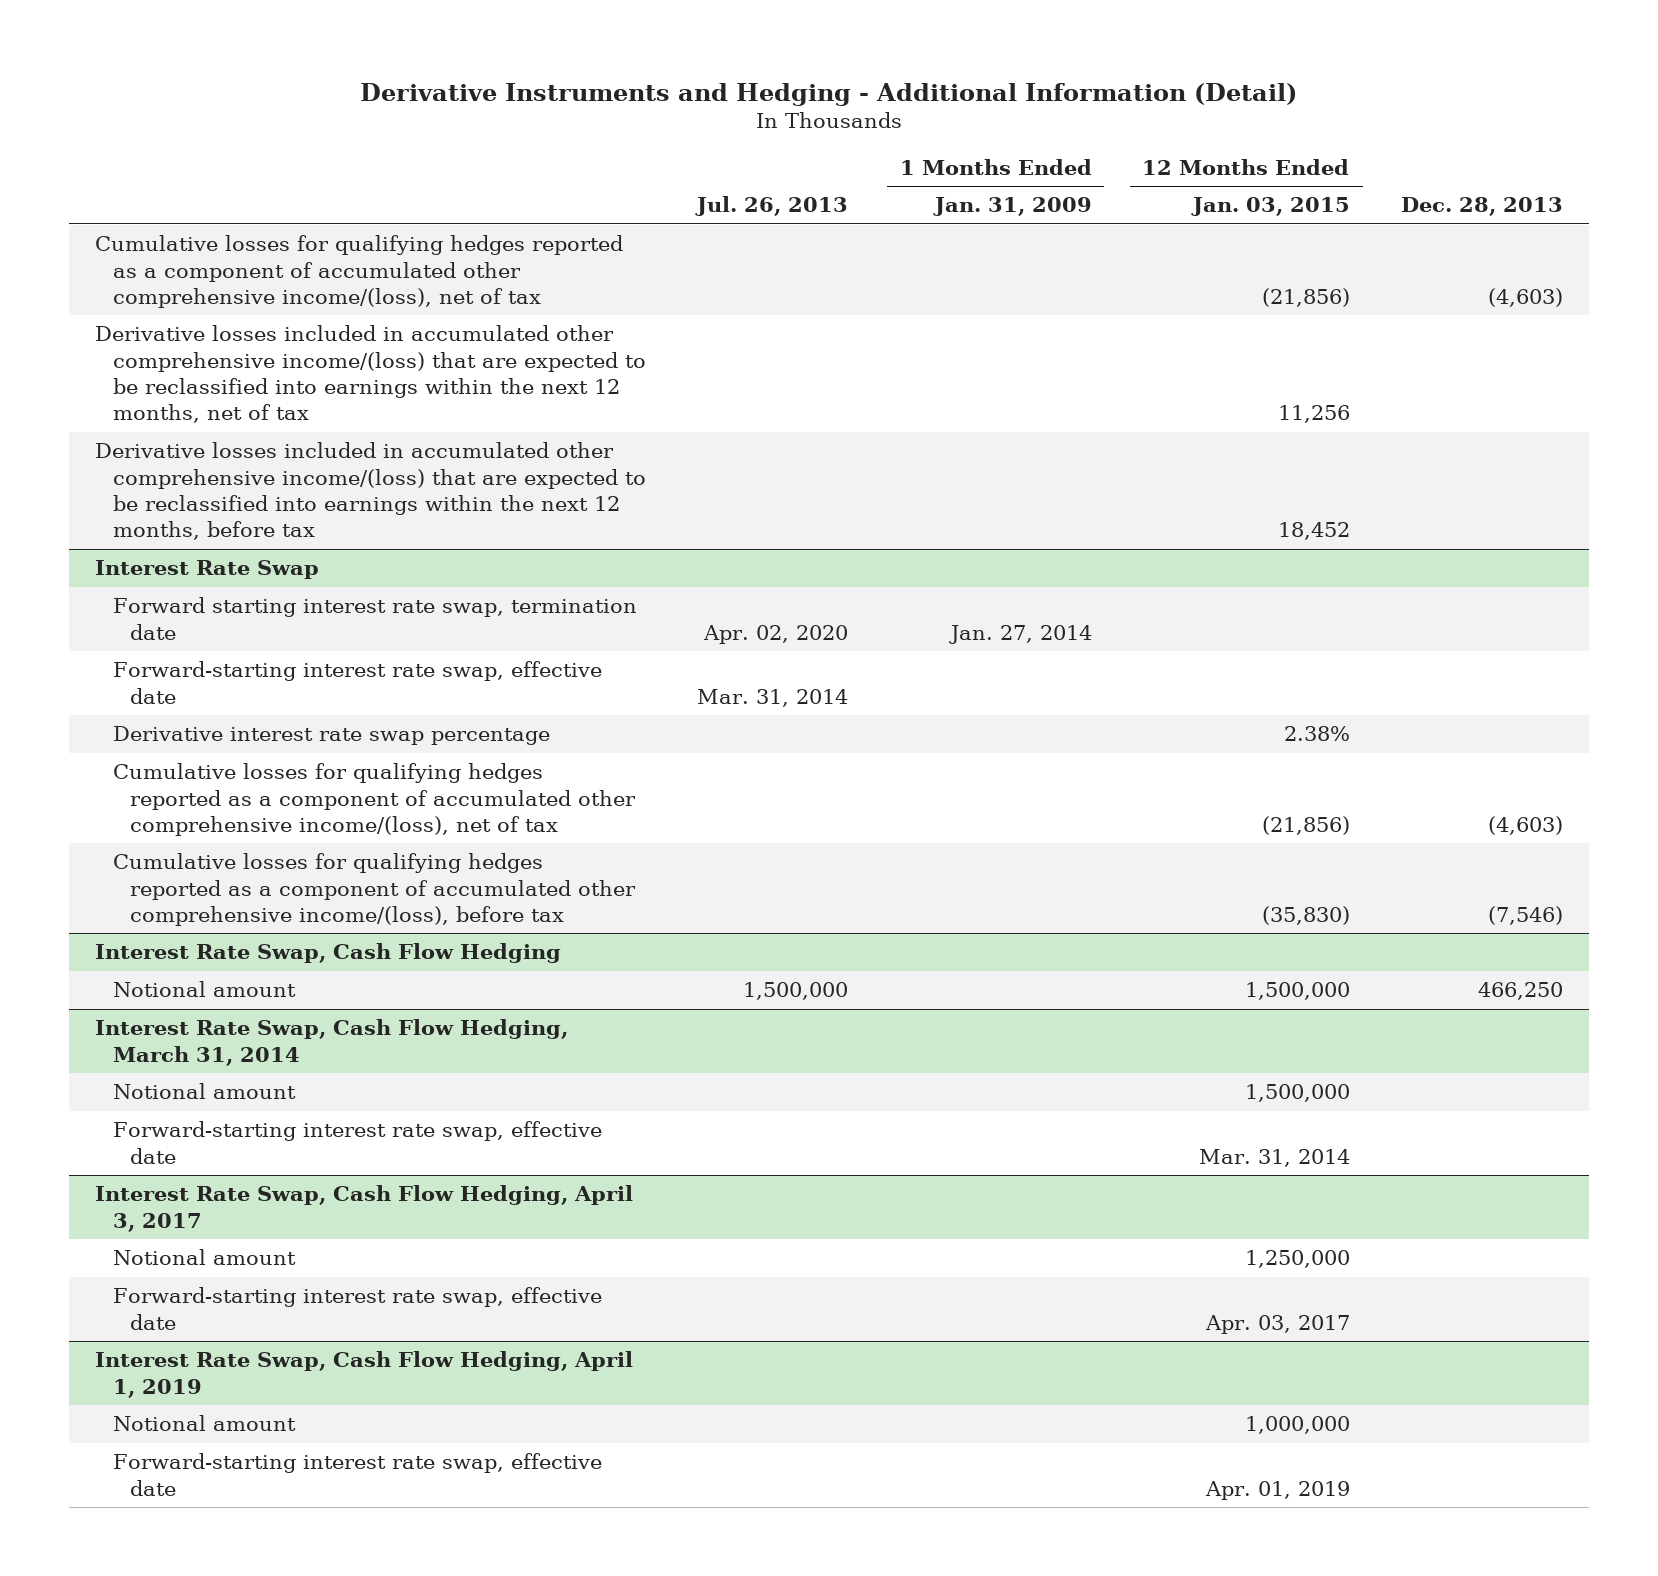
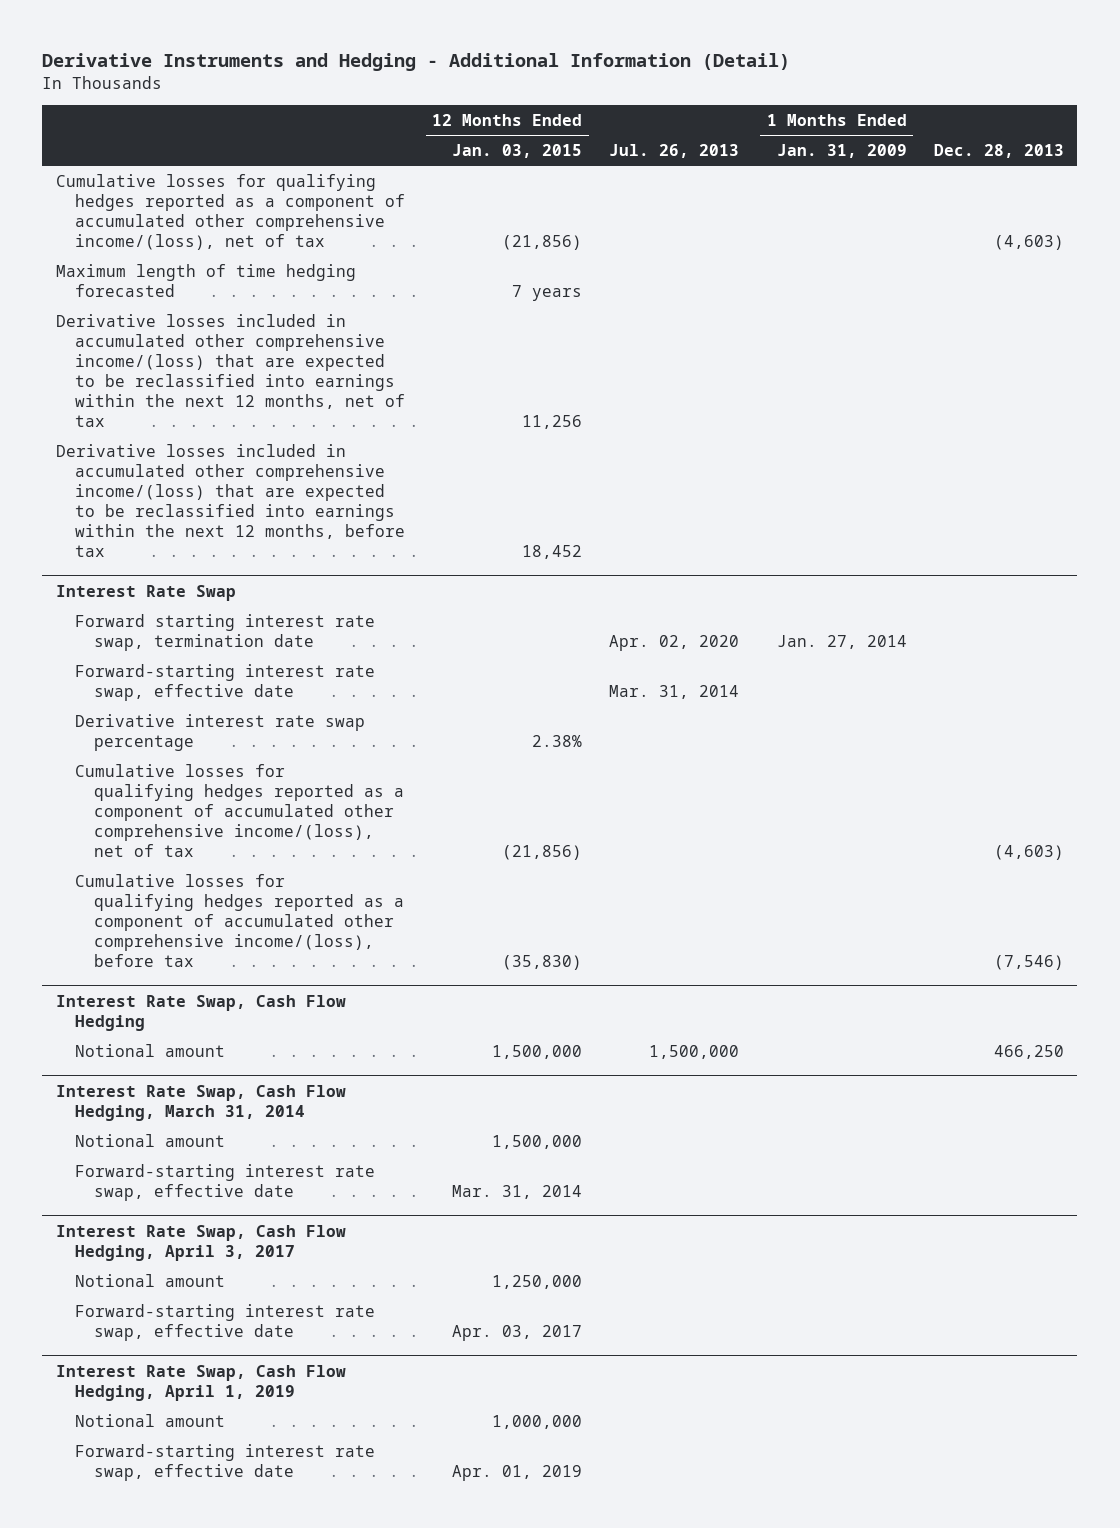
none -> [55,263,356,297] Maximum length of time hedging forecasted

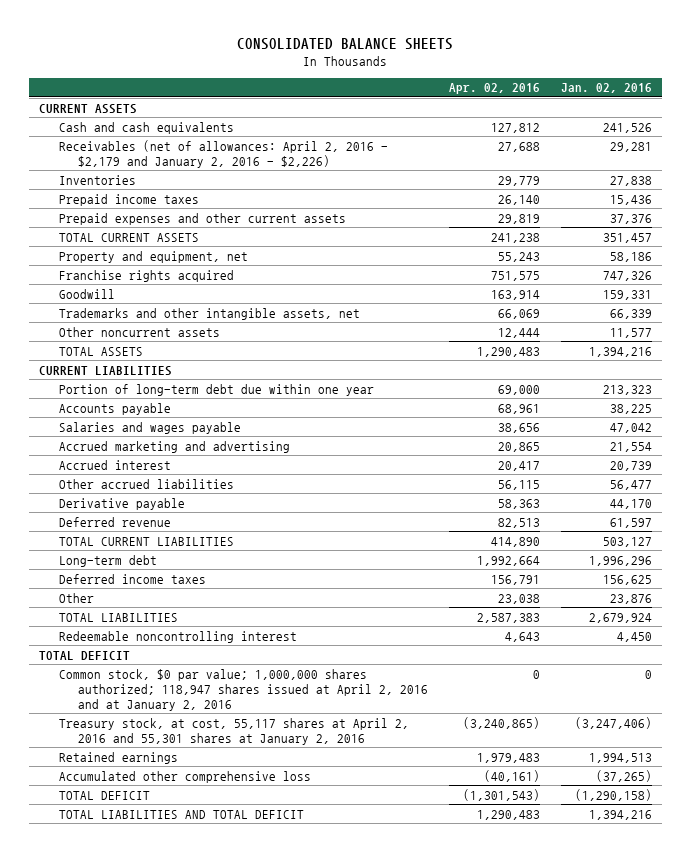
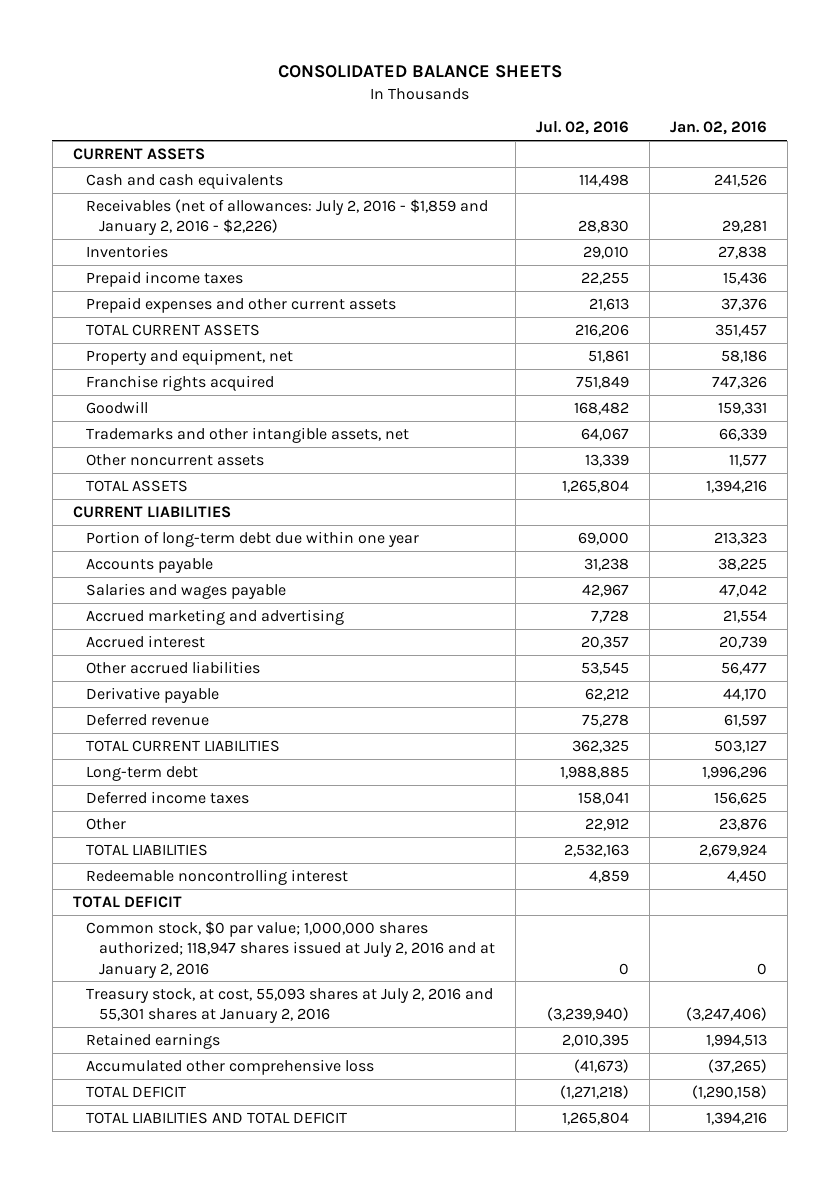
[449,83,541,95] Apr. 02, 2016 -> none
none -> [535,121,629,136] Jul. 02, 2016
[58,139,388,168] Receivables (net of allowances: April 2, 2016 - $2,179 and January 2, 2016 - $2,226) -> [86,198,489,236] Receivables (net of allowances: July 2, 2016 - $1,859 and January 2, 2016 - $2,226)
[58,668,429,711] Common stock, $0 par value; 1,000,000 shares authorized; 118,947 shares issued at April 2, 2016 and at January 2, 2016 -> [86,920,496,978] Common stock, $0 par value; 1,000,000 shares authorized; 118,947 shares issued at July 2, 2016 and at January 2, 2016
[58,717,409,745] Treasury stock, at cost, 55,117 shares at April 2, 2016 and 55,301 shares at January 2, 2016 -> [86,987,494,1024] Treasury stock, at cost, 55,093 shares at July 2, 2016 and 55,301 shares at January 2, 2016

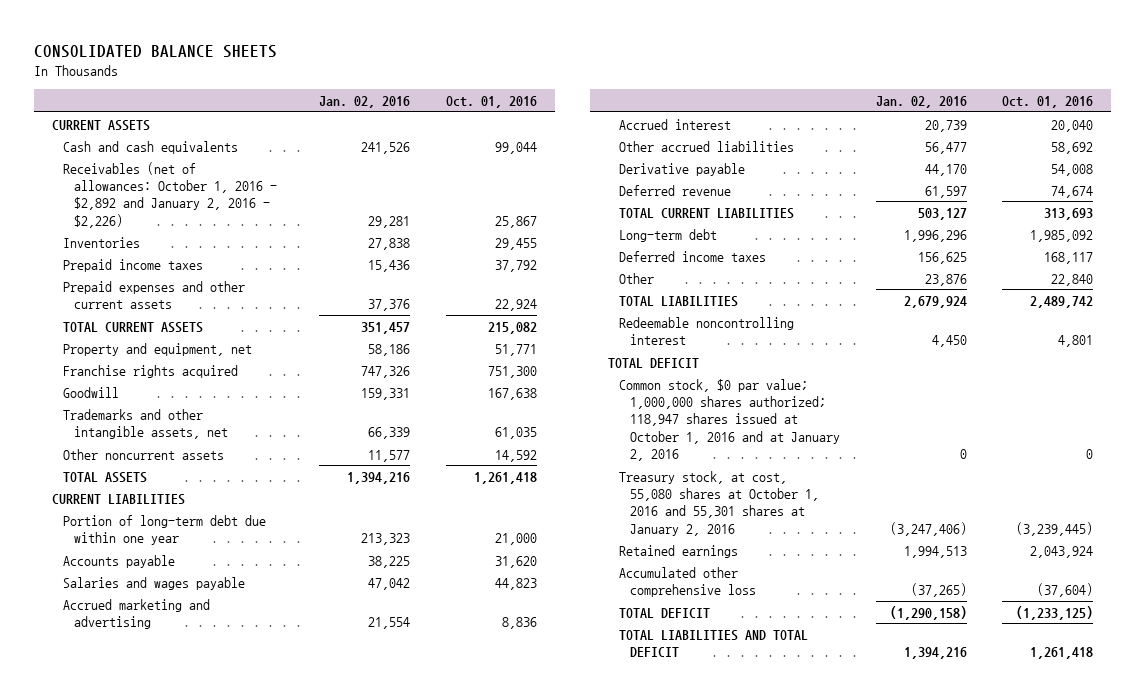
[535,121,629,136] Jul. 02, 2016 -> none
none -> [446,96,538,109] Oct. 01, 2016
[86,198,489,236] Receivables (net of allowances: July 2, 2016 - $1,859 and January 2, 2016 - $2,226) -> [62,161,277,228] Receivables (net of allowances: October 1, 2016 - $2,892 and January 2, 2016 - $2,226)
[86,920,496,978] Common stock, $0 par value; 1,000,000 shares authorized; 118,947 shares issued at July 2, 2016 and at January 2, 2016 -> [619,378,841,461] Common stock, $0 par value; 1,000,000 shares authorized; 118,947 shares issued at October 1, 2016 and at January 2, 2016
[86,987,494,1024] Treasury stock, at cost, 55,093 shares at July 2, 2016 and 55,301 shares at January 2, 2016 -> [619,470,820,536] Treasury stock, at cost, 55,080 shares at October 1, 2016 and 55,301 shares at January 2, 2016

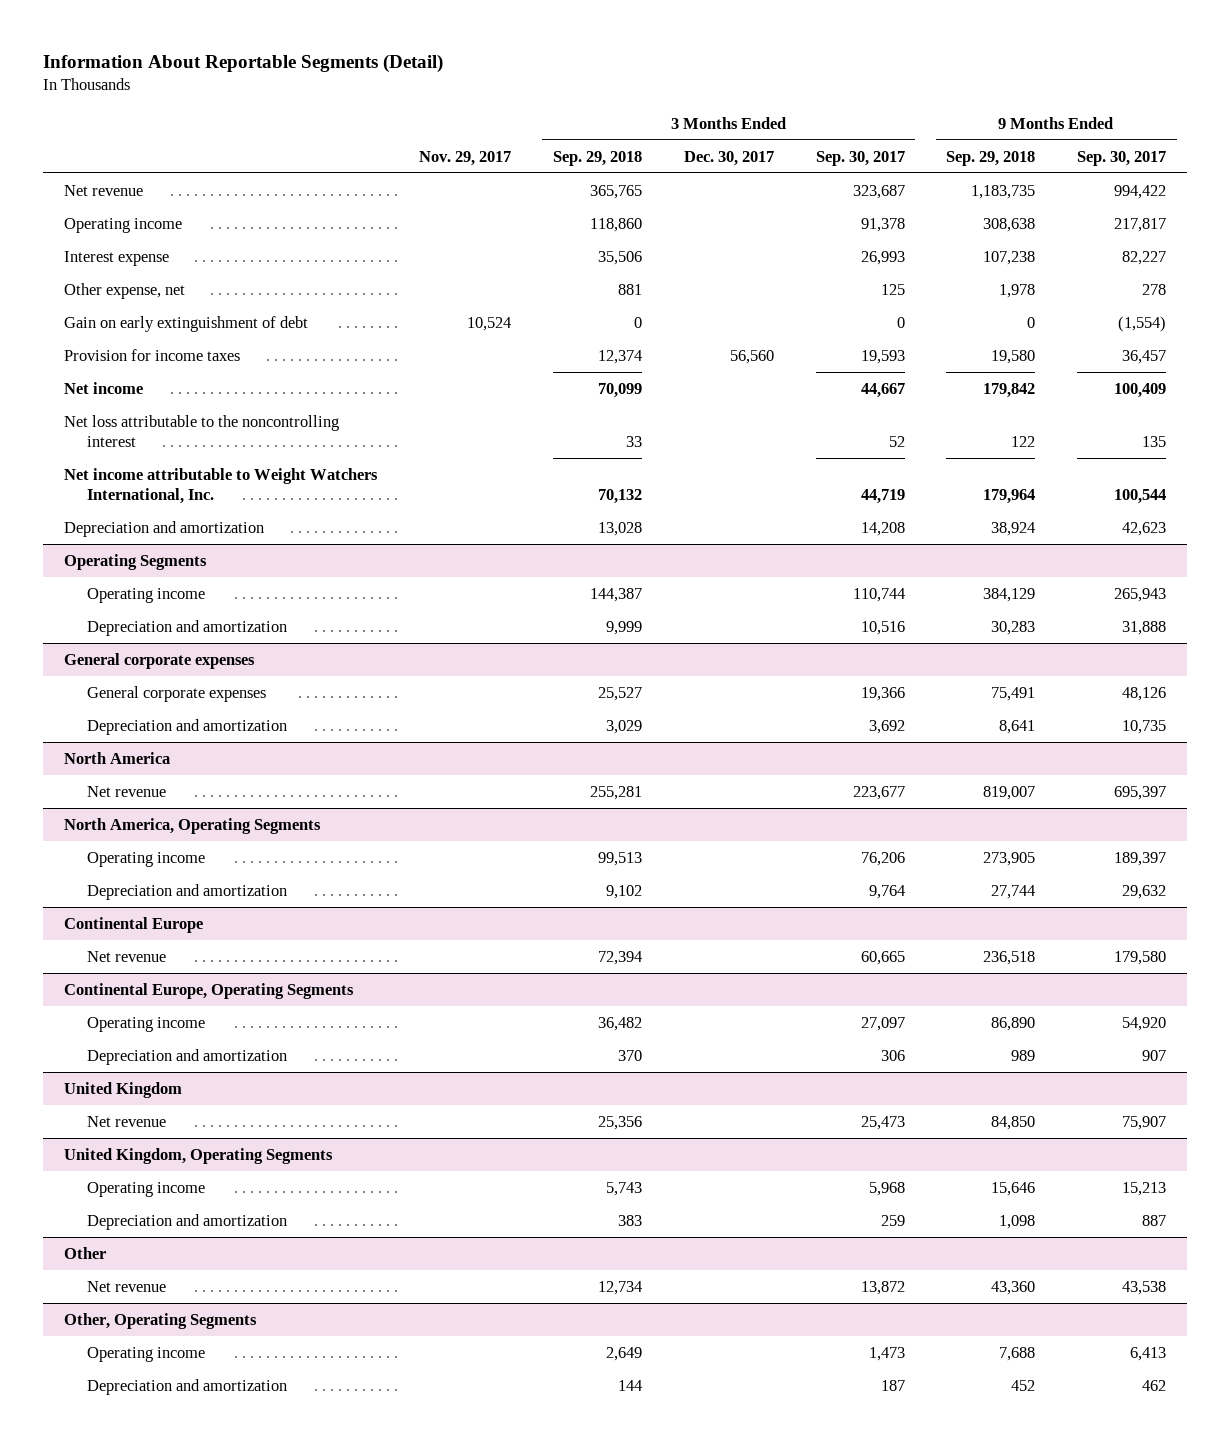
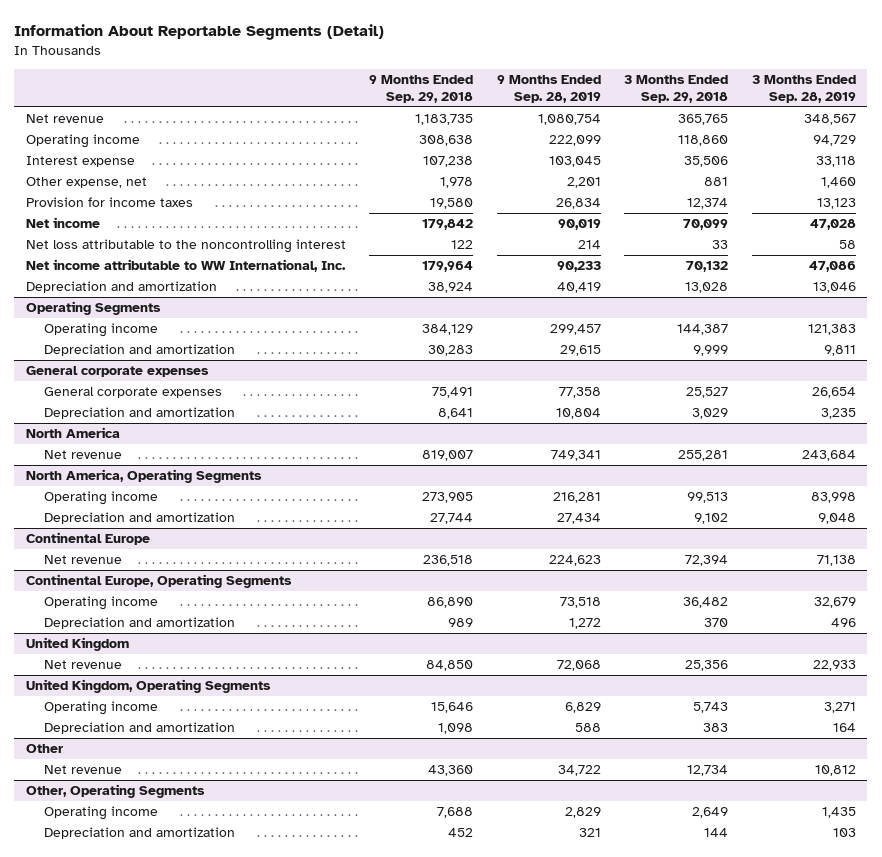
[418,150,511,166] Nov. 29, 2017 -> none
[683,150,774,166] Dec. 30, 2017 -> none
[815,150,905,166] Sep. 30, 2017 -> none
[1077,150,1167,166] Sep. 30, 2017 -> none
none -> [496,75,601,104] 9 Months Ended Sep. 28, 2019
none -> [751,75,856,104] 3 Months Ended Sep. 28, 2019
[63,315,308,332] Gain on early extinguishment of debt -> none
[63,467,378,505] Net income attributable to Weight Watchers International, Inc. -> [25,259,346,273] Net income attributable to WW International, Inc.

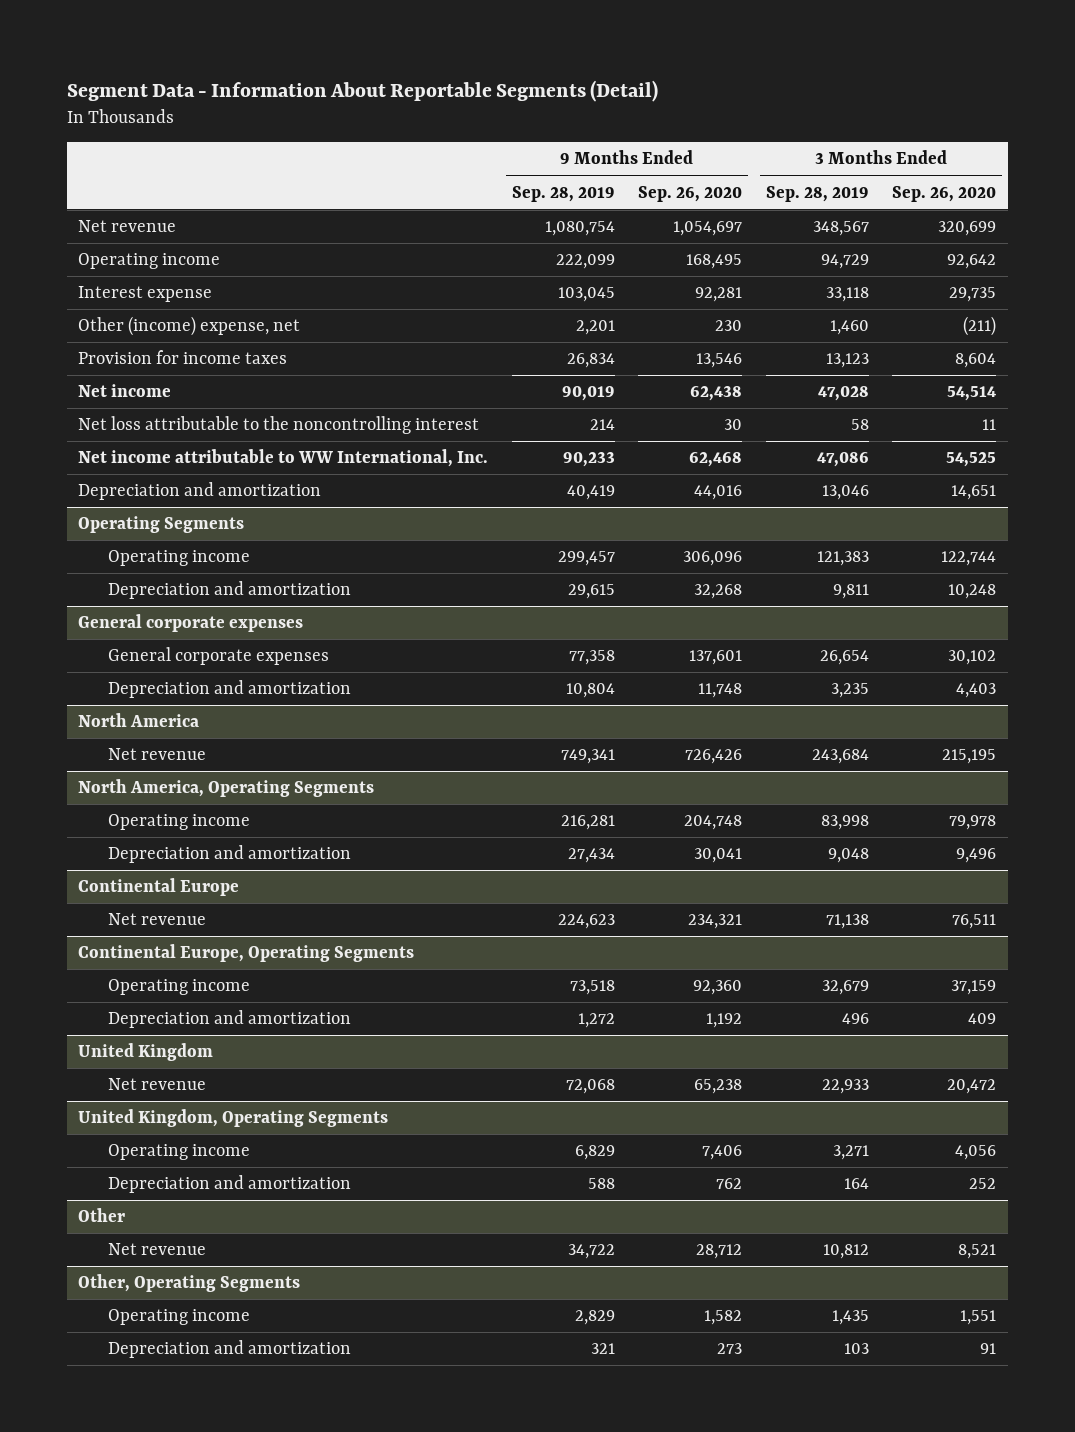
[14,23,385,40] Information About Reportable Segments (Detail) -> [66,79,658,102] Segment Data - Information About Reportable Segments (Detail)
[369,75,474,104] 9 Months Ended Sep. 29, 2018 -> none
[624,75,729,104] 3 Months Ended Sep. 29, 2018 -> none
none -> [638,185,743,202] Sep. 26, 2020
none -> [892,185,997,202] Sep. 26, 2020
[25,177,147,189] Other expense, net -> [78,316,301,337] Other (income) expense, net

